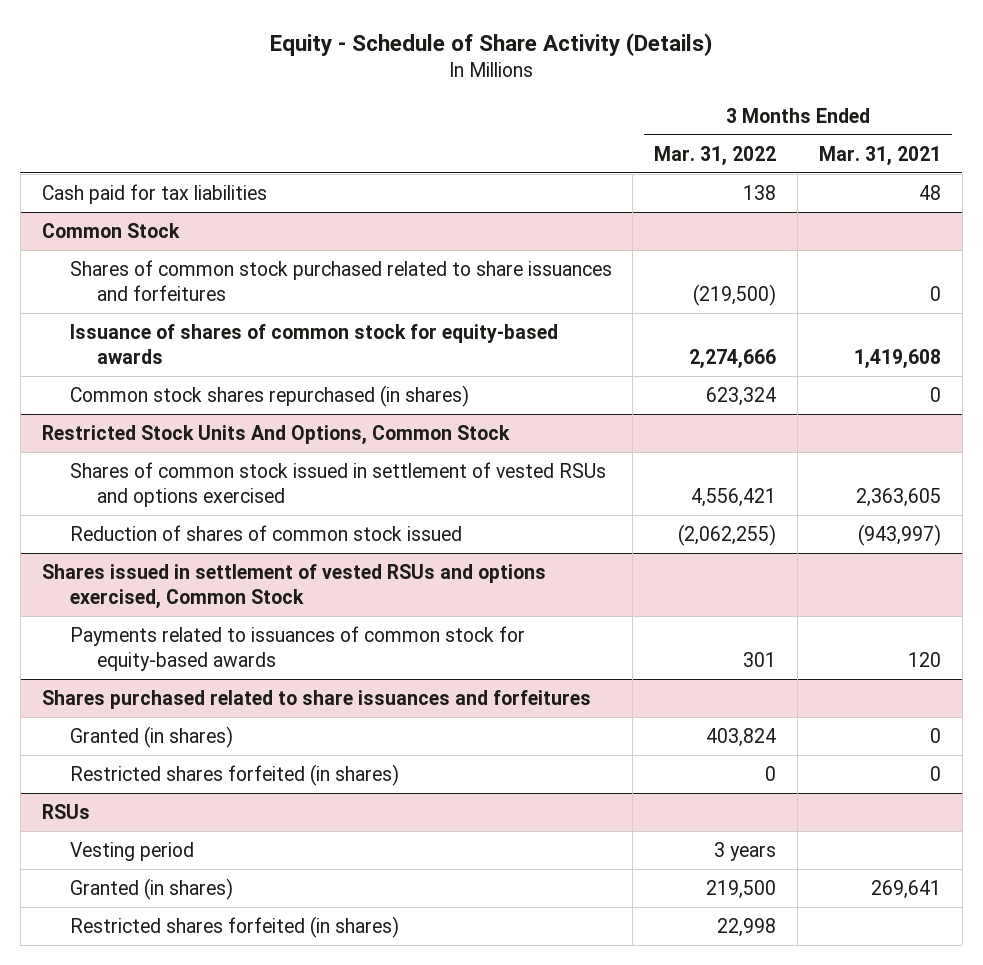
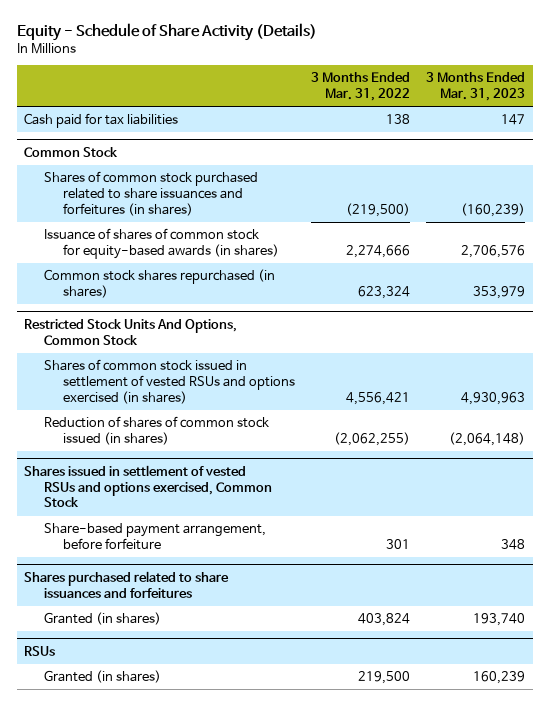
[818,145,941,166] Mar. 31, 2021 -> none
none -> [425,72,525,102] 3 Months Ended Mar. 31, 2023
[69,260,612,301] Shares of common stock purchased related to share issuances and forfeitures -> [43,171,258,216] Shares of common stock purchased related to share issuances and forfeitures (in shares)
[69,324,558,364] Issuance of shares of common stock for equity-based awards -> [43,228,280,259] Issuance of shares of common stock for equity-based awards (in shares)
[69,462,606,507] Shares of common stock issued in settlement of vested RSUs and options exercised -> [43,359,296,404] Shares of common stock issued in settlement of vested RSUs and options exercised (in shares)
[69,525,462,542] Reduction of shares of common stock issued -> [43,416,269,445] Reduction of shares of common stock issued (in shares)
[69,626,525,671] Payments related to issuances of common stock for equity-based awards -> [43,523,266,550] Share-based payment arrangement, before forfeiture
[69,764,399,787] Restricted shares forfeited (in shares) -> none
[69,842,194,862] Vesting period -> none
[69,916,399,939] Restricted shares forfeited (in shares) -> none

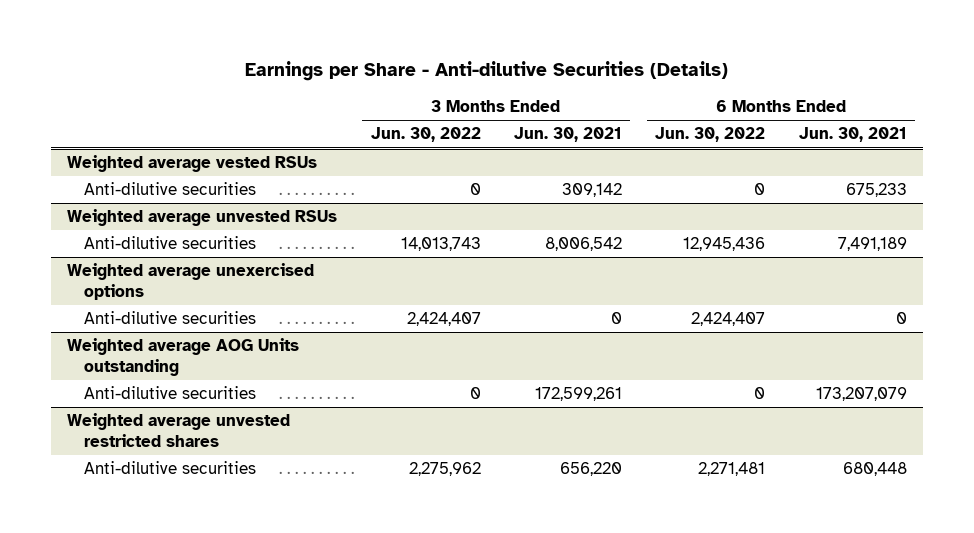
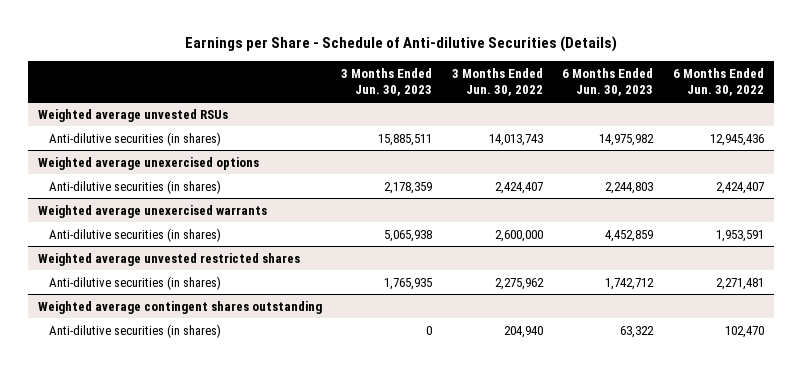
[244,61,728,82] Earnings per Share - Anti-dilutive Securities (Details) -> [184,36,617,53] Earnings per Share - Schedule of Anti-dilutive Securities (Details)
[513,127,622,143] Jun. 30, 2021 -> none
[798,127,907,143] Jun. 30, 2021 -> none
none -> [341,67,433,96] 3 Months Ended Jun. 30, 2023
none -> [562,67,654,96] 6 Months Ended Jun. 30, 2023
[67,155,318,173] Weighted average vested RSUs -> none
[83,182,256,196] Anti-dilutive securities -> none
[83,236,256,250] Anti-dilutive securities -> [48,131,221,146] Anti-dilutive securities (in shares)
[67,338,300,376] Weighted average AOG Units outstanding -> none
[83,311,256,325] Anti-dilutive securities -> [48,179,221,194] Anti-dilutive securities (in shares)
none -> [37,204,267,218] Weighted average unexercised warrants
[83,386,256,400] Anti-dilutive securities -> [48,227,221,242] Anti-dilutive securities (in shares)
[469,387,481,400] 0 -> [494,229,543,242] 2,600,000
[754,387,766,400] 0 -> [715,229,764,242] 1,953,591
[83,461,256,475] Anti-dilutive securities -> [48,275,221,290] Anti-dilutive securities (in shares)
none -> [37,300,322,314] Weighted average contingent shares outstanding
none -> [48,323,221,338] Anti-dilutive securities (in shares)

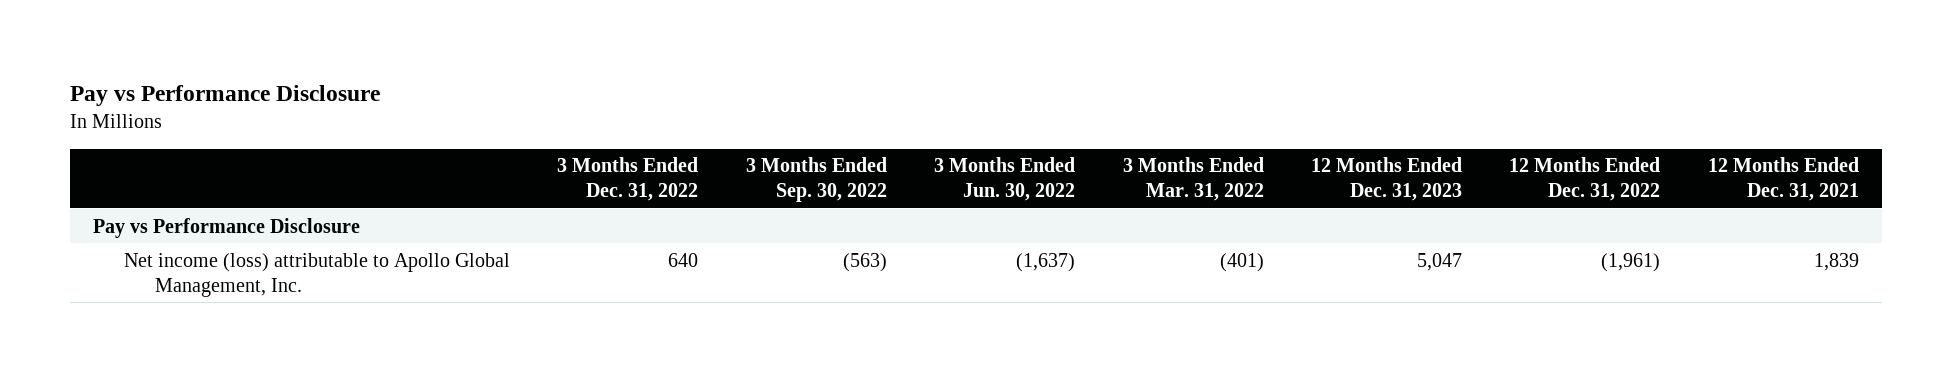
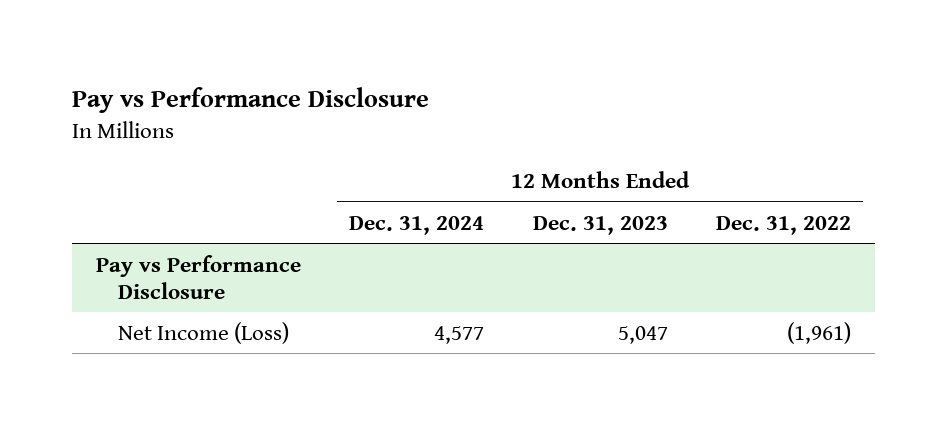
[557,157,699,202] 3 Months Ended Dec. 31, 2022 -> none
[745,157,887,203] 3 Months Ended Sep. 30, 2022 -> none
[934,157,1076,202] 3 Months Ended Jun. 30, 2022 -> none
[1122,157,1264,202] 3 Months Ended Mar. 31, 2022 -> none
[1707,157,1859,202] 12 Months Ended Dec. 31, 2021 -> none
none -> [349,215,485,235] Dec. 31, 2024
[123,252,510,297] Net income (loss) attributable to Apollo Global Management, Inc. -> [117,321,289,344] Net Income (Loss)

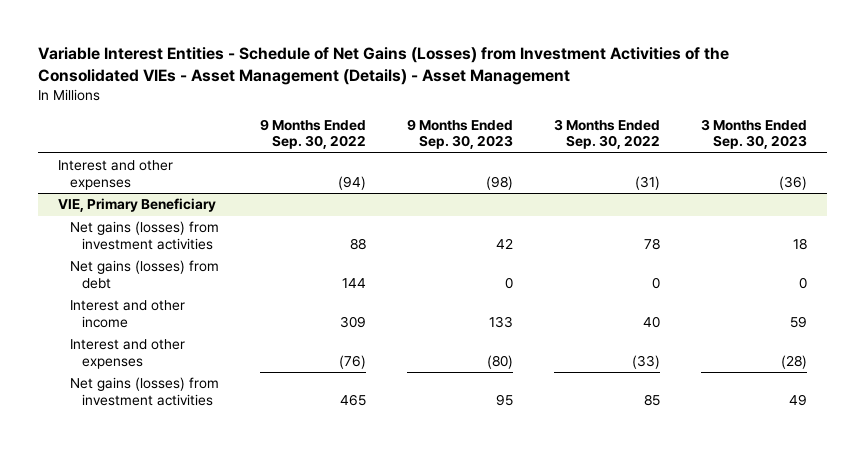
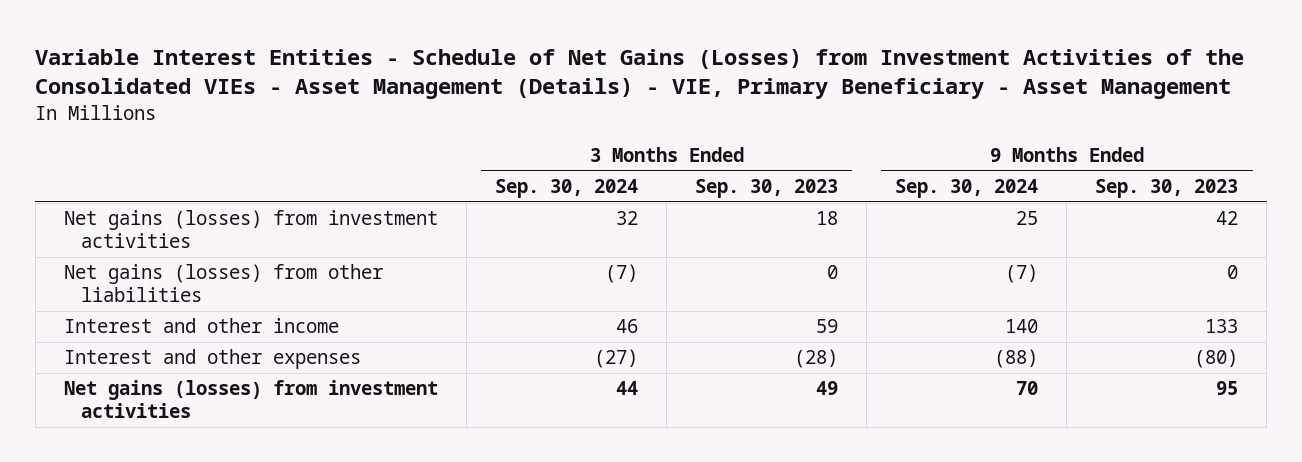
[37,47,729,85] Variable Interest Entities - Schedule of Net Gains (Losses) from Investment Activities of the Consolidated VIEs - Asset Management (Details) - Asset Management -> [35,48,1245,100] Variable Interest Entities - Schedule of Net Gains (Losses) from Investment Activities of the Consolidated VIEs - Asset Management (Details) - VIE, Primary Beneficiary - Asset Management
[260,118,367,150] 9 Months Ended Sep. 30, 2022 -> none
[553,118,660,150] 3 Months Ended Sep. 30, 2022 -> none
none -> [494,178,638,198] Sep. 30, 2024
none -> [895,178,1039,198] Sep. 30, 2024
[58,160,174,190] Interest and other expenses -> none
[58,198,217,213] VIE, Primary Beneficiary -> none
[70,260,220,289] Net gains (losses) from debt -> [63,264,383,303] Net gains (losses) from other liabilities

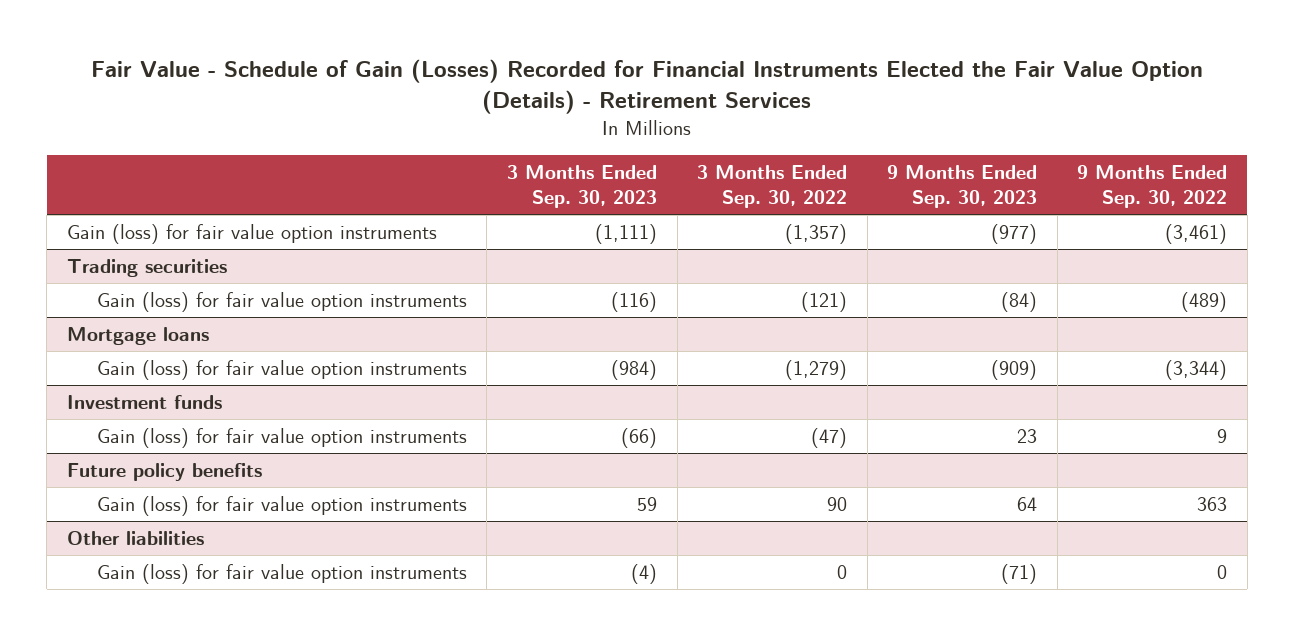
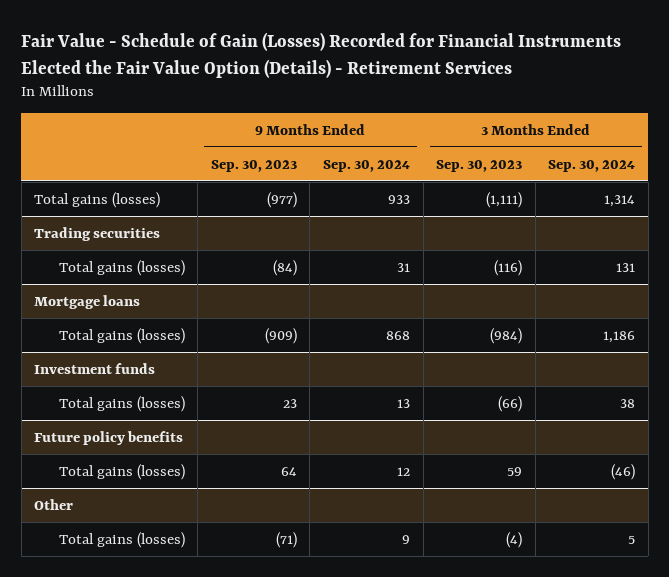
[697,164,848,209] 3 Months Ended Sep. 30, 2022 -> none
[1077,164,1228,209] 9 Months Ended Sep. 30, 2022 -> none
none -> [323,159,411,172] Sep. 30, 2024
none -> [548,159,636,172] Sep. 30, 2024
[66,223,437,244] Gain (loss) for fair value option instruments -> [34,191,161,208] Total gains (losses)
[96,291,467,312] Gain (loss) for fair value option instruments -> [58,259,185,276] Total gains (losses)
[96,359,467,380] Gain (loss) for fair value option instruments -> [58,327,185,344] Total gains (losses)
[96,427,467,448] Gain (loss) for fair value option instruments -> [58,395,185,412] Total gains (losses)
[96,495,467,516] Gain (loss) for fair value option instruments -> [58,463,185,480] Total gains (losses)
[66,530,204,545] Other liabilities -> [34,498,74,510] Other
[96,563,467,584] Gain (loss) for fair value option instruments -> [58,531,185,548] Total gains (losses)

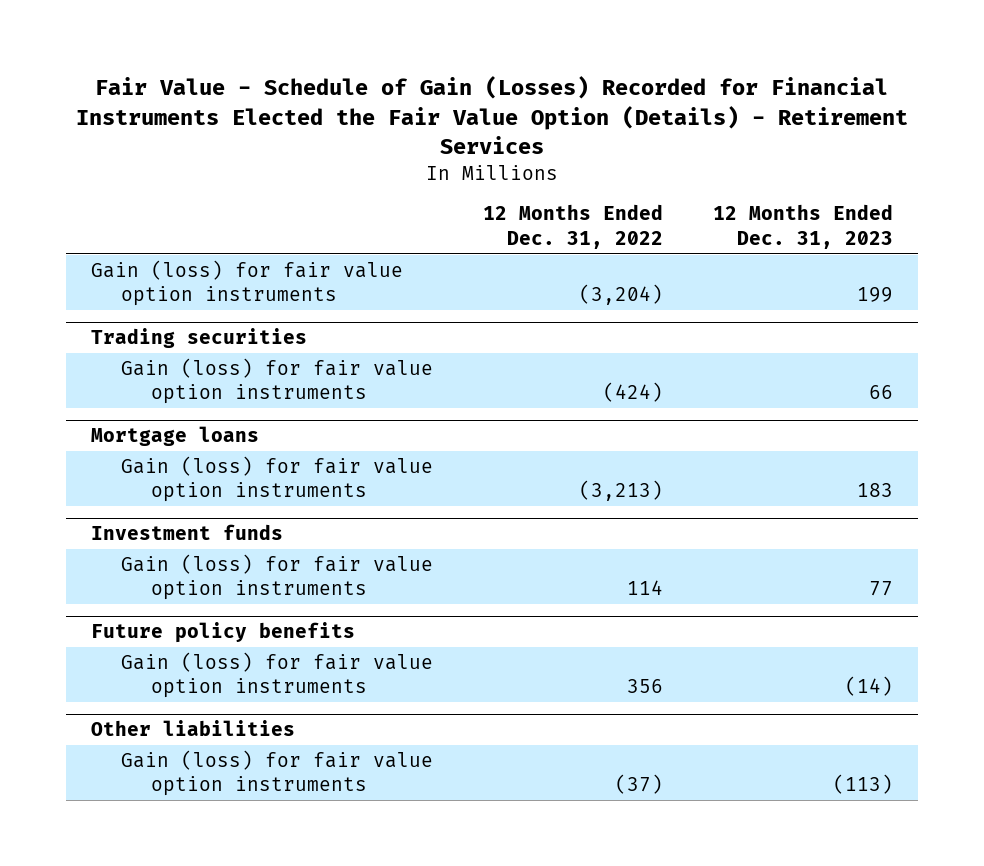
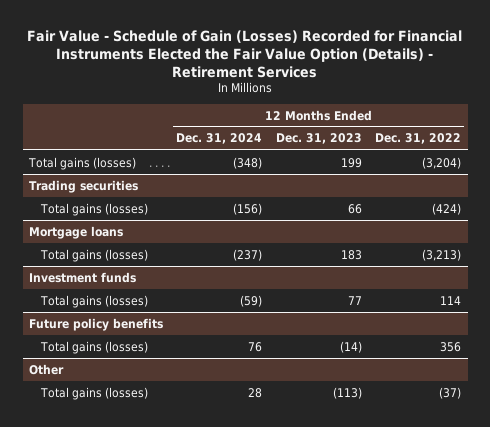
none -> [176,133,263,145] Dec. 31, 2024
[90,260,403,307] Gain (loss) for fair value option instruments -> [28,156,137,170] Total gains (losses)
[120,358,433,405] Gain (loss) for fair value option instruments -> [40,202,149,216] Total gains (losses)
[120,456,433,503] Gain (loss) for fair value option instruments -> [40,248,149,262] Total gains (losses)
[120,554,433,601] Gain (loss) for fair value option instruments -> [40,294,149,308] Total gains (losses)
[120,652,433,699] Gain (loss) for fair value option instruments -> [40,340,149,354] Total gains (losses)
[90,720,295,737] Other liabilities -> [29,363,65,375] Other
[120,750,433,797] Gain (loss) for fair value option instruments -> [40,386,149,400] Total gains (losses)

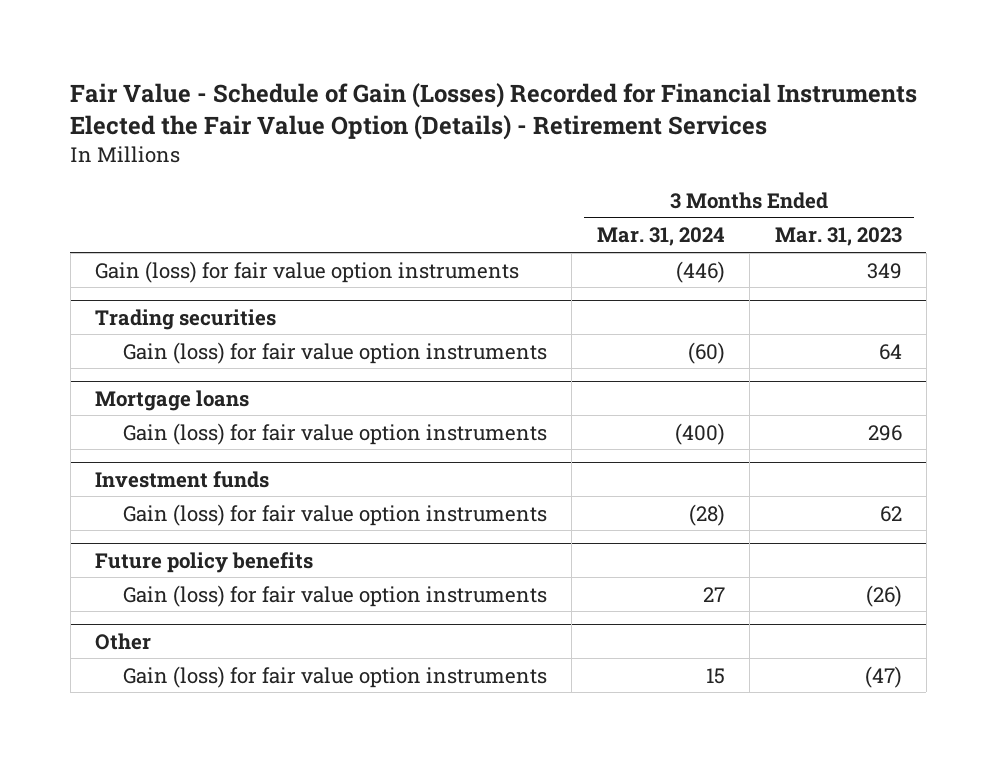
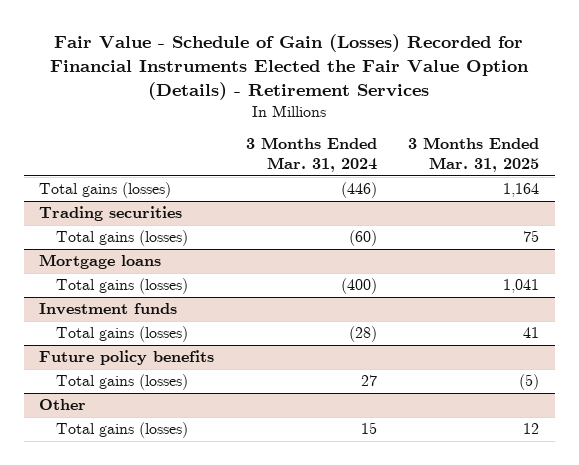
[774,227,902,247] Mar. 31, 2023 -> none
none -> [408,137,540,173] 3 Months Ended Mar. 31, 2025
[94,260,519,283] Gain (loss) for fair value option instruments -> [39,182,172,199] Total gains (losses)
[123,341,548,364] Gain (loss) for fair value option instruments -> [55,230,188,247] Total gains (losses)
[123,422,548,445] Gain (loss) for fair value option instruments -> [55,278,188,295] Total gains (losses)
[123,503,548,526] Gain (loss) for fair value option instruments -> [55,326,188,343] Total gains (losses)
[123,584,548,607] Gain (loss) for fair value option instruments -> [55,374,188,391] Total gains (losses)
[123,665,548,688] Gain (loss) for fair value option instruments -> [55,422,188,439] Total gains (losses)

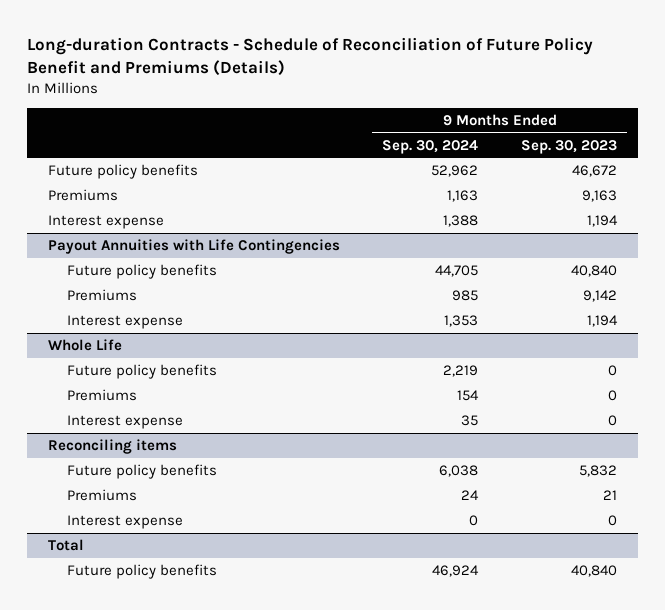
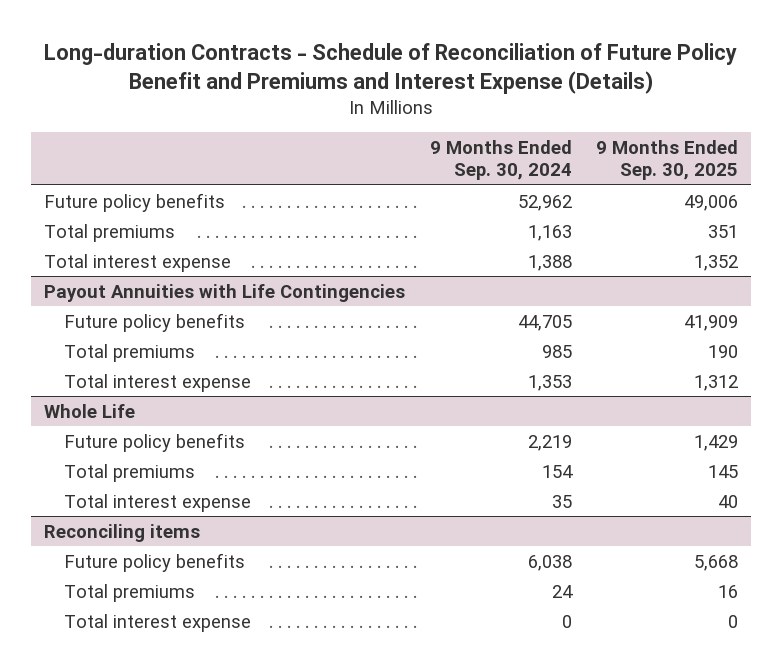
[27,37,594,77] Long-duration Contracts - Schedule of Reconciliation of Future Policy Benefit and Premiums (Details) -> [44,42,738,94] Long-duration Contracts - Schedule of Reconciliation of Future Policy Benefit and Premiums and Interest Expense (Details)
[520,139,617,154] Sep. 30, 2023 -> none
none -> [596,140,739,181] 9 Months Ended Sep. 30, 2025
[48,188,119,201] Premiums -> [43,223,175,242] Total premiums
[48,214,165,229] Interest expense -> [43,253,231,272] Total interest expense
[67,288,138,301] Premiums -> [64,343,196,362] Total premiums
[67,314,184,329] Interest expense -> [64,373,252,392] Total interest expense
[67,388,138,401] Premiums -> [64,463,196,482] Total premiums
[67,414,184,429] Interest expense -> [64,493,252,512] Total interest expense
[48,538,85,551] Total -> none
[67,563,218,579] Future policy benefits -> none
[67,488,138,501] Premiums -> [64,583,196,602] Total premiums
[67,514,184,529] Interest expense -> [64,613,252,632] Total interest expense

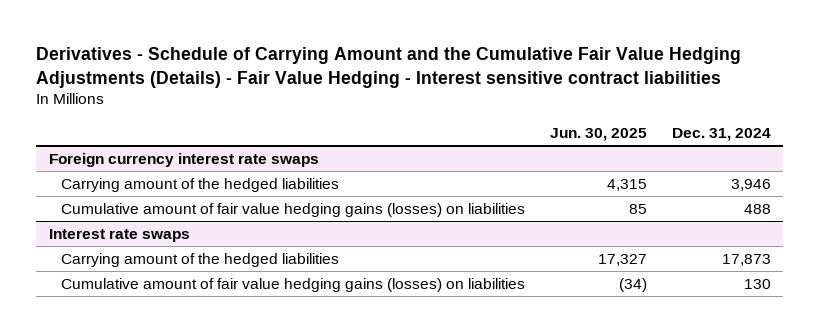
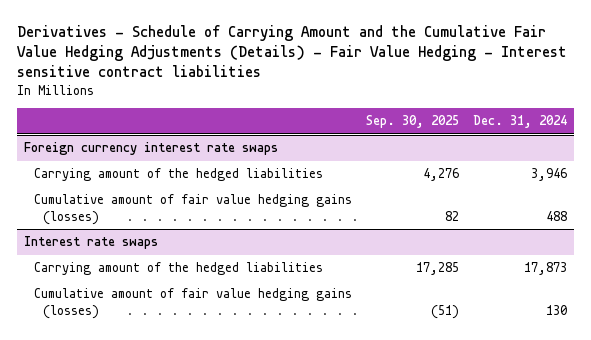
[550,127,648,141] Jun. 30, 2025 -> none
none -> [365,115,459,129] Sep. 30, 2025
[61,202,526,217] Cumulative amount of fair value hedging gains (losses) on liabilities -> [33,194,352,225] Cumulative amount of fair value hedging gains (losses)
[61,277,526,292] Cumulative amount of fair value hedging gains (losses) on liabilities -> [33,288,352,319] Cumulative amount of fair value hedging gains (losses)

